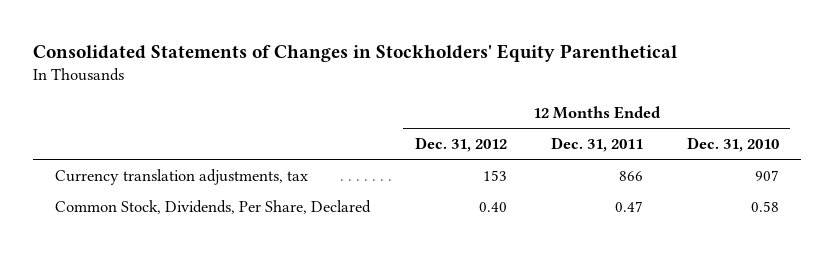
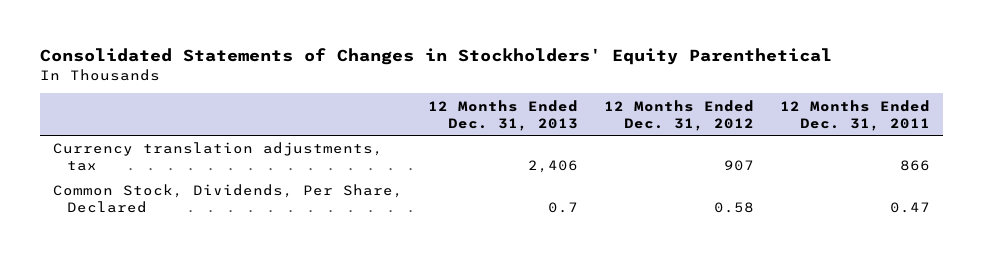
[687,137,780,153] Dec. 31, 2010 -> none
none -> [428,99,579,131] 12 Months Ended Dec. 31, 2013
[482,169,507,181] 153 -> [724,160,755,172] 907
[478,201,507,212] 0.40 -> [714,202,755,214] 0.58

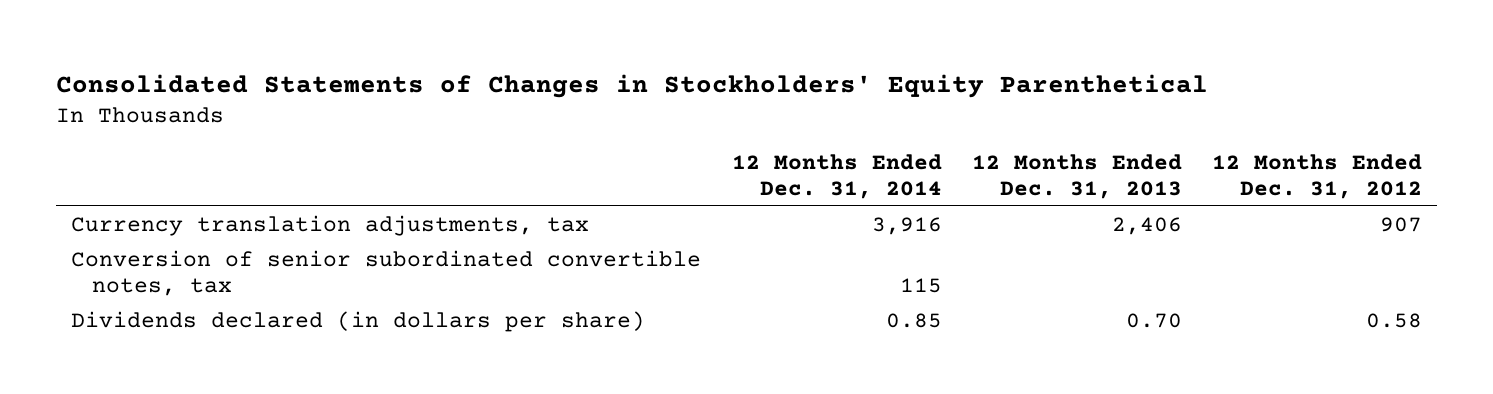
[780,99,931,131] 12 Months Ended Dec. 31, 2011 -> none
none -> [731,153,942,200] 12 Months Ended Dec. 31, 2014
none -> [71,249,702,297] Conversion of senior subordinated convertible notes, tax
[52,184,403,214] Common Stock, Dividends, Per Share, Declared -> [71,310,646,332] Dividends declared (in dollars per share)
[548,202,579,214] 0.7 -> [1125,312,1182,328] 0.70

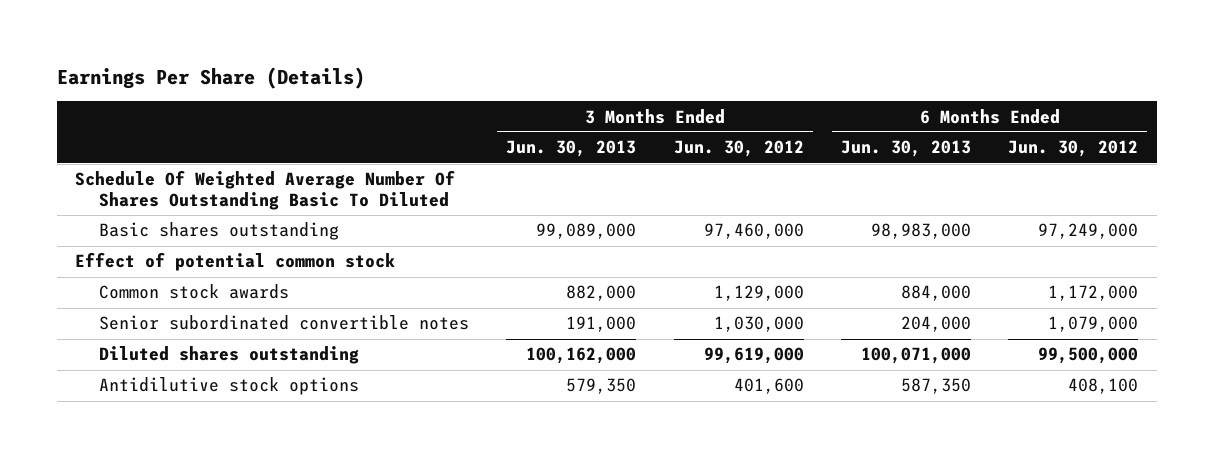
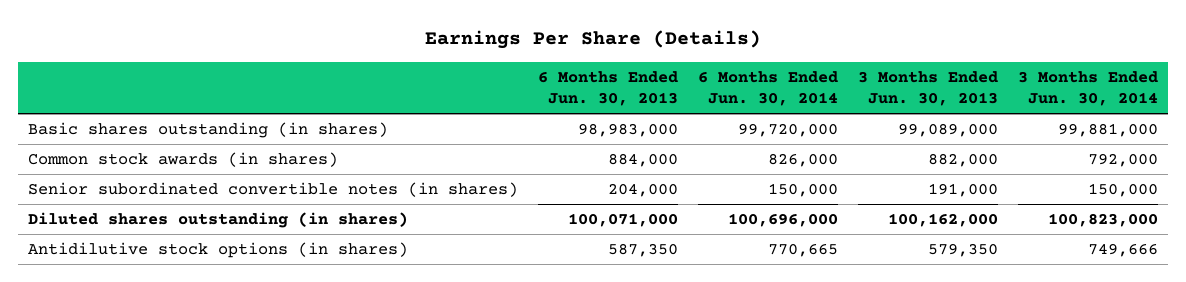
[673,140,804,158] Jun. 30, 2012 -> none
[1008,140,1139,158] Jun. 30, 2012 -> none
none -> [698,70,839,106] 6 Months Ended Jun. 30, 2014
none -> [1018,70,1159,106] 3 Months Ended Jun. 30, 2014
[75,170,456,210] Schedule Of Weighted Average Number Of Shares Outstanding Basic To Diluted -> none
[75,252,396,272] Effect of potential common stock -> none
[99,222,340,241] Basic shares outstanding -> [27,122,388,139] Basic shares outstanding (in shares)
[99,284,290,300] Common stock awards -> [27,152,338,168] Common stock awards (in shares)
[99,315,470,331] Senior subordinated convertible notes -> [27,182,518,198] Senior subordinated convertible notes (in shares)
[99,346,360,365] Diluted shares outstanding -> [27,212,408,229] Diluted shares outstanding (in shares)
[99,377,360,396] Antidilutive stock options -> [27,242,408,259] Antidilutive stock options (in shares)

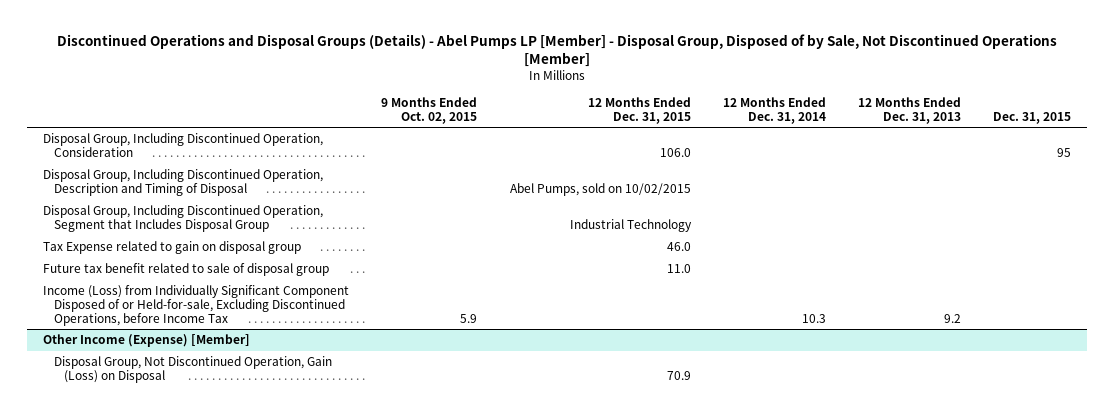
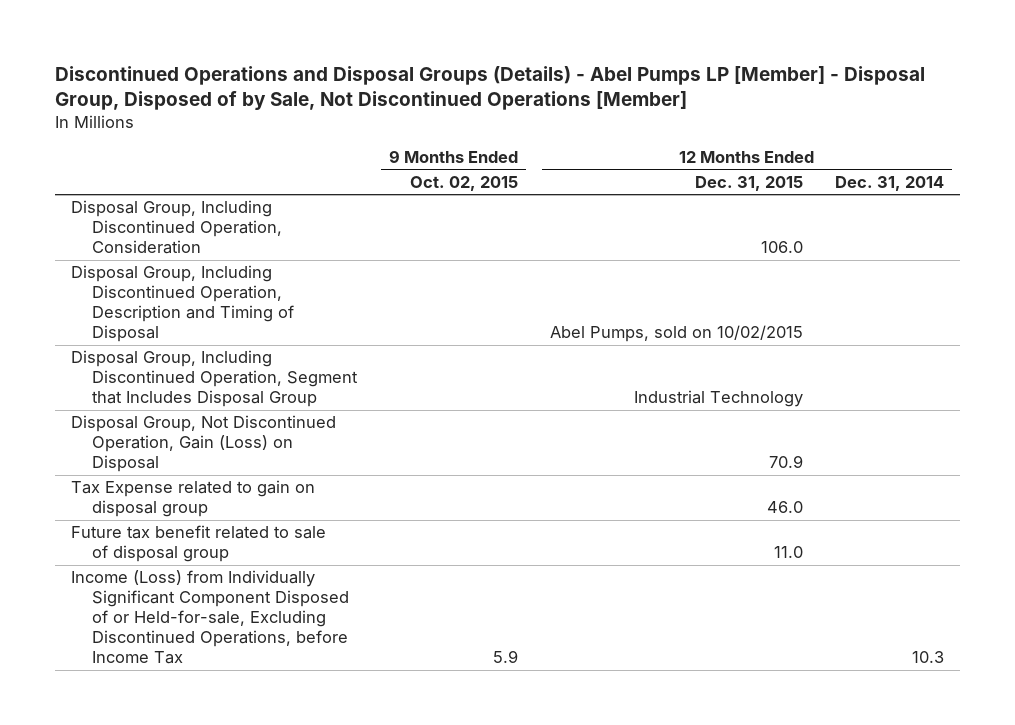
[857,97,961,124] 12 Months Ended Dec. 31, 2013 -> none
[992,111,1071,124] Dec. 31, 2015 -> none
none -> [71,415,337,473] Disposal Group, Not Discontinued Operation, Gain (Loss) on Disposal
[43,334,251,348] Other Income (Expense) [Member] -> none
[53,356,332,384] Disposal Group, Not Discontinued Operation, Gain (Loss) on Disposal -> none

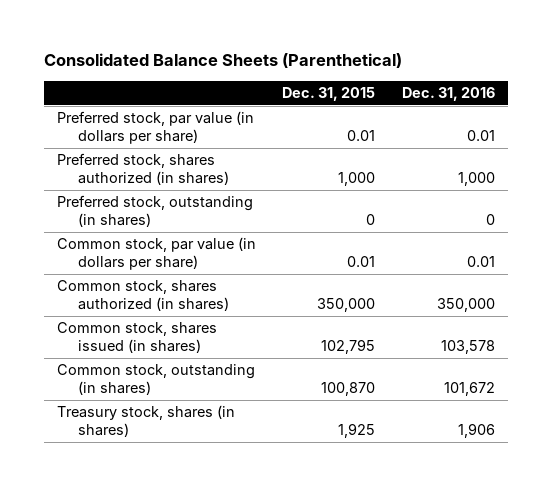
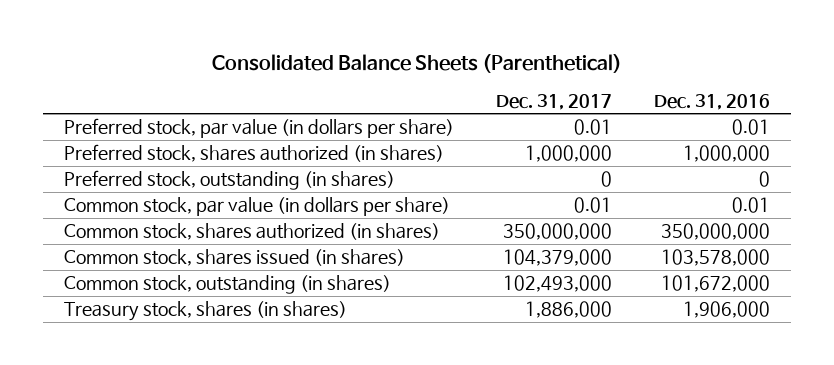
[282,87,376,102] Dec. 31, 2015 -> none
none -> [495,93,612,110] Dec. 31, 2017
[457,172,495,187] 1,000 -> [682,145,770,163] 1,000,000
[436,298,495,313] 350,000 -> [660,223,770,241] 350,000,000
[440,340,495,355] 103,578 -> [660,249,770,267] 103,578,000
[443,382,495,397] 101,672 -> [660,275,770,293] 101,672,000
[457,423,495,439] 1,906 -> [682,301,770,319] 1,906,000

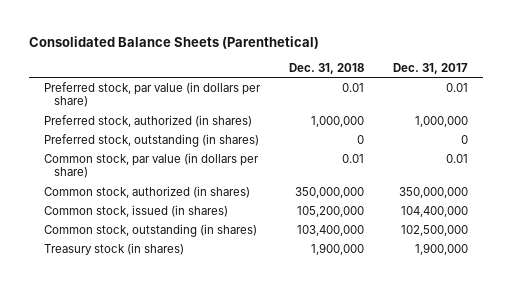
[653,93,770,110] Dec. 31, 2016 -> none
none -> [289,62,365,74] Dec. 31, 2018
[64,144,445,163] Preferred stock, shares authorized (in shares) -> [43,114,252,127] Preferred stock, authorized (in shares)
[64,223,441,241] Common stock, shares authorized (in shares) -> [43,185,250,198] Common stock, authorized (in shares)
[64,249,406,267] Common stock, shares issued (in shares) -> [43,204,228,217] Common stock, issued (in shares)
[502,249,612,267] 104,379,000 -> [401,205,469,217] 104,400,000
[502,275,612,293] 102,493,000 -> [401,224,469,236] 102,500,000
[64,301,348,322] Treasury stock, shares (in shares) -> [43,242,184,255] Treasury stock (in shares)
[524,301,612,319] 1,886,000 -> [415,242,469,255] 1,900,000

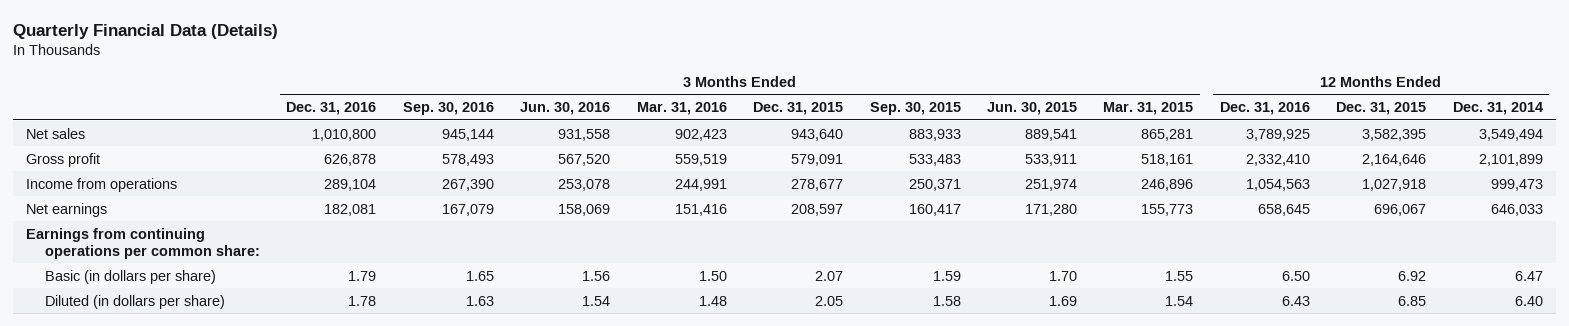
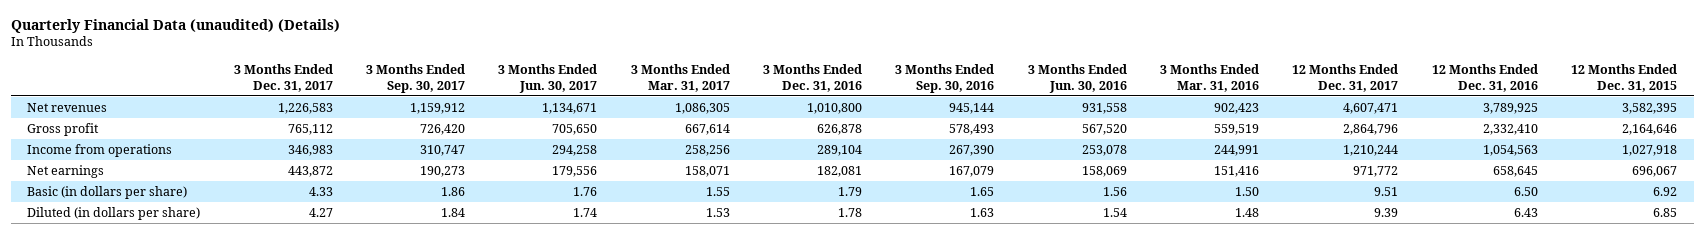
[12,23,278,39] Quarterly Financial Data (Details) -> [10,18,340,33] Quarterly Financial Data (unaudited) (Details)
[753,102,844,116] Dec. 31, 2015 -> none
[869,102,961,116] Sep. 30, 2015 -> none
[986,102,1077,116] Jun. 30, 2015 -> none
[1103,102,1194,116] Mar. 31, 2015 -> none
[1452,102,1543,116] Dec. 31, 2014 -> none
none -> [233,63,333,92] 3 Months Ended Dec. 31, 2017
none -> [365,63,465,93] 3 Months Ended Sep. 30, 2017
none -> [498,63,598,93] 3 Months Ended Jun. 30, 2017
none -> [630,63,730,92] 3 Months Ended Mar. 31, 2017
none -> [1292,63,1399,92] 12 Months Ended Dec. 31, 2017
[26,127,86,139] Net sales -> [27,102,108,112] Net revenues
[26,227,260,259] Earnings from continuing operations per common share: -> none

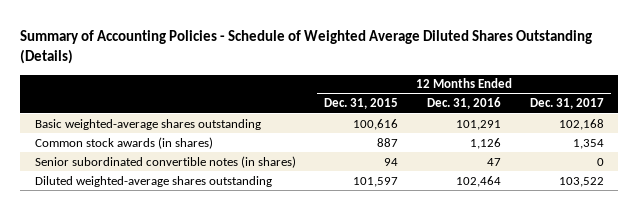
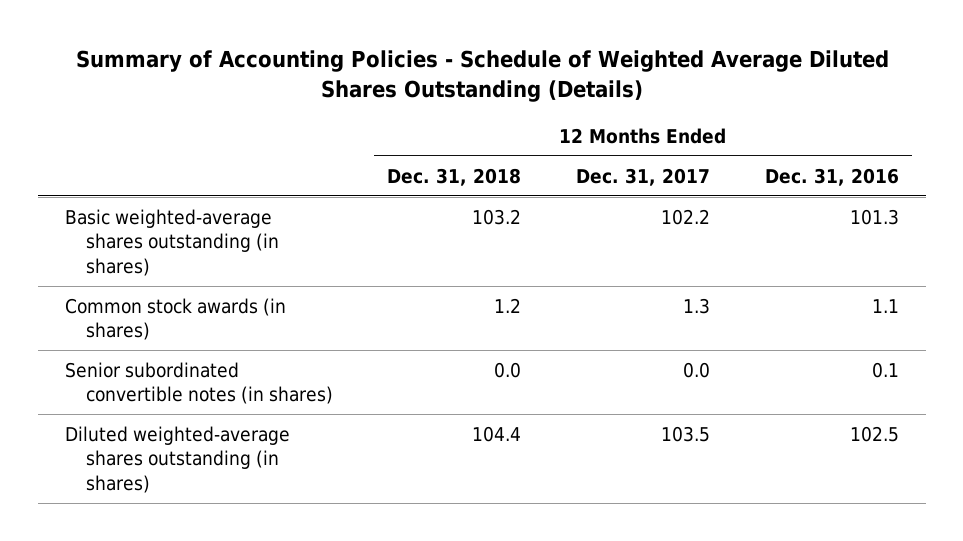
[324,98,399,110] Dec. 31, 2015 -> none
none -> [387,167,522,186] Dec. 31, 2018
[34,118,261,130] Basic weighted-average shares outstanding -> [64,208,279,277] Basic weighted-average shares outstanding (in shares)
[456,119,502,130] 101,291 -> [849,208,899,225] 101.3
[558,118,604,130] 102,168 -> [660,208,710,225] 102.2
[470,137,502,149] 1,126 -> [871,298,899,313] 1.1
[572,138,604,149] 1,354 -> [682,297,710,314] 1.3
[487,157,502,166] 47 -> [871,361,899,378] 0.1
[596,157,604,166] 0 -> [682,361,710,378] 0.0
[34,175,272,187] Diluted weighted-average shares outstanding -> [64,425,290,494] Diluted weighted-average shares outstanding (in shares)
[456,175,502,187] 102,464 -> [849,425,899,442] 102.5
[558,176,604,187] 103,522 -> [660,425,710,442] 103.5

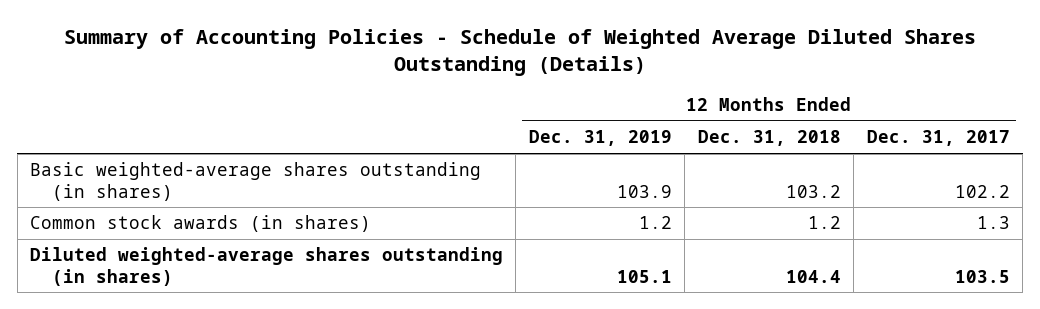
[764,167,899,186] Dec. 31, 2016 -> none
none -> [528,130,672,147] Dec. 31, 2019
[64,361,333,405] Senior subordinated convertible notes (in shares) -> none

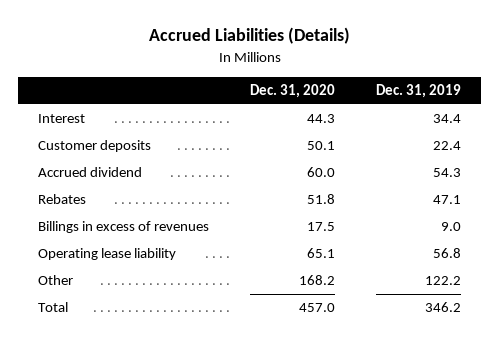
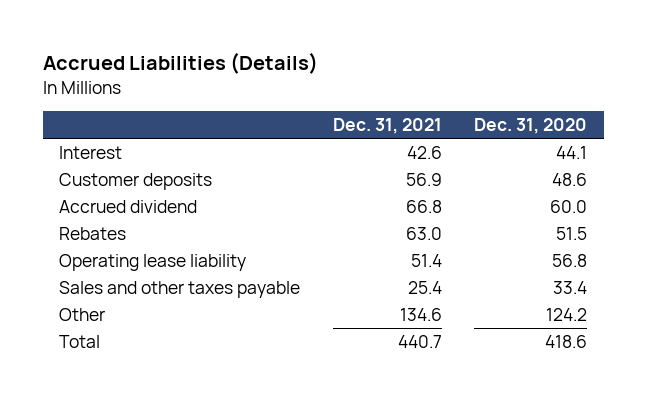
[376,84,462,99] Dec. 31, 2019 -> none
none -> [332,117,442,134] Dec. 31, 2021
[307,114,336,124] 44.3 -> [556,145,588,159] 44.1
[307,141,336,151] 50.1 -> [552,172,588,186] 48.6
[38,221,210,234] Billings in excess of revenues -> none
[307,194,336,205] 51.8 -> [556,226,588,240] 51.5
[307,248,336,259] 65.1 -> [552,253,588,267] 56.8
none -> [59,280,301,298] Sales and other taxes payable
[299,275,336,286] 168.2 -> [546,307,588,321] 124.2
[299,303,336,313] 457.0 -> [545,334,588,348] 418.6

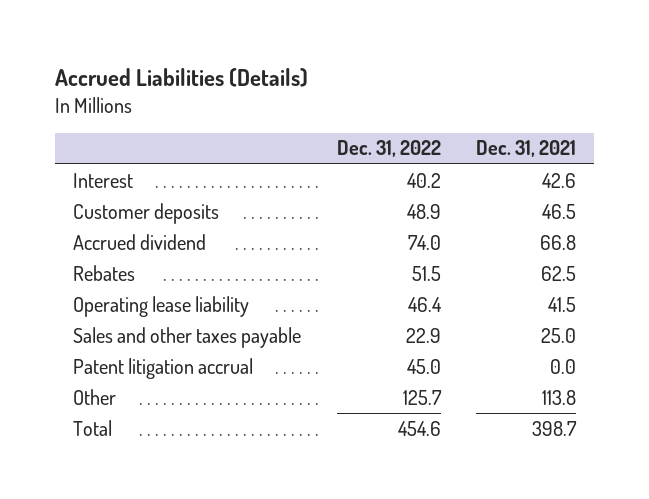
[474,117,588,134] Dec. 31, 2020 -> none
none -> [336,140,441,158] Dec. 31, 2022
[405,172,442,186] 56.9 -> [542,203,577,219] 46.5
[405,226,442,240] 63.0 -> [541,265,577,281] 62.5
[410,253,442,267] 51.4 -> [548,296,577,312] 41.5
[407,280,442,294] 25.4 -> [541,327,577,343] 25.0
none -> [73,357,254,379] Patent litigation accrual
[399,307,442,321] 134.6 -> [542,389,577,405] 113.8
[397,334,442,348] 440.7 -> [532,420,578,436] 398.7

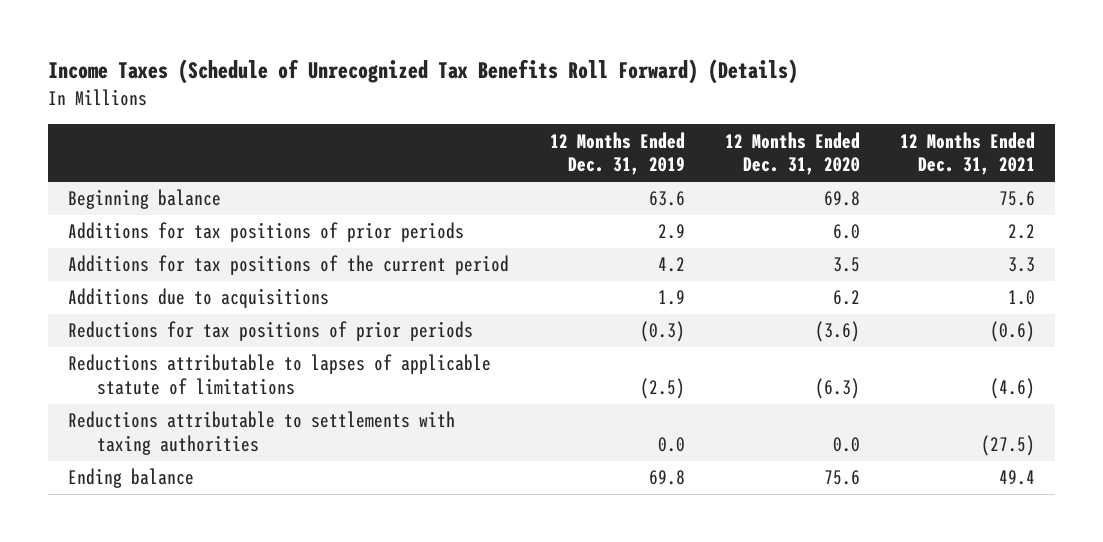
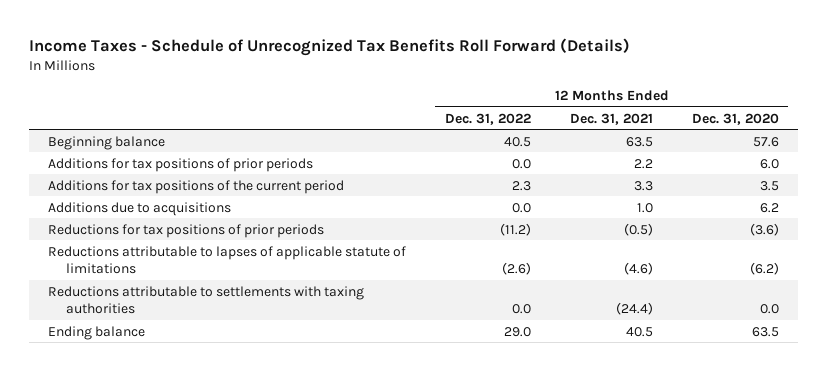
[48,59,799,85] Income Taxes (Schedule of Unrecognized Tax Benefits Roll Forward) (Details) -> [28,37,630,56] Income Taxes - Schedule of Unrecognized Tax Benefits Roll Forward (Details)
[549,131,685,176] 12 Months Ended Dec. 31, 2019 -> none
none -> [445,112,532,125] Dec. 31, 2022
[823,191,860,207] 69.8 -> [752,136,779,147] 57.6
[998,191,1035,207] 75.6 -> [625,136,653,147] 63.5
[989,321,1035,343] (0.6) -> [623,222,653,236] (0.5)
[814,378,860,400] (6.3) -> [749,262,779,276] (6.2)
[980,435,1035,457] (27.5) -> [615,302,653,316] (24.4)
[823,470,860,486] 75.6 -> [751,326,779,337] 63.5
[998,470,1035,486] 49.4 -> [625,326,653,337] 40.5

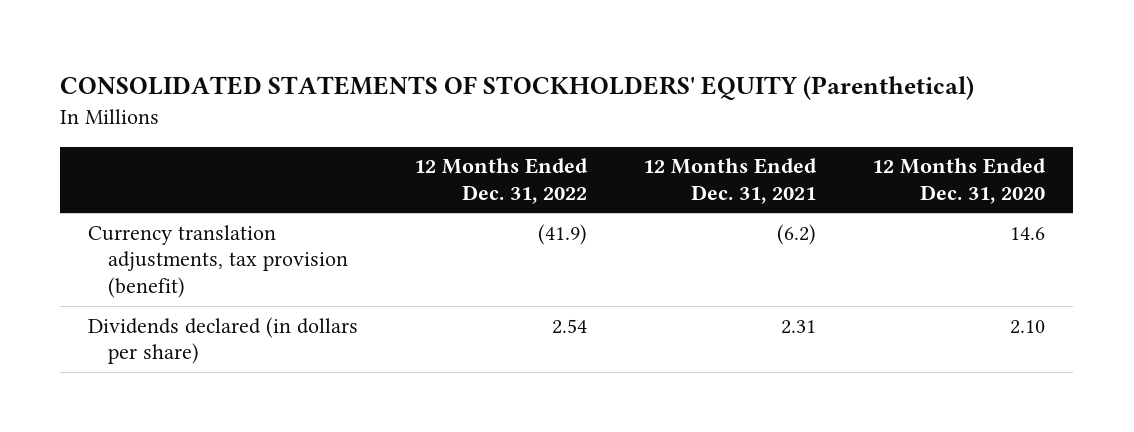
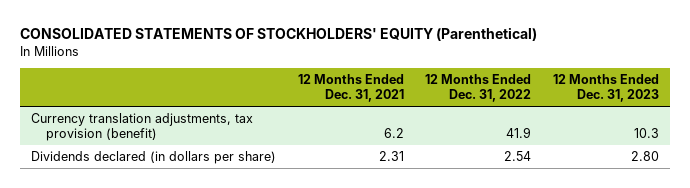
[872,158,1047,205] 12 Months Ended Dec. 31, 2020 -> none
none -> [552,74,659,103] 12 Months Ended Dec. 31, 2023
[538,223,588,245] (41.9) -> [506,126,532,138] 41.9
[777,223,817,245] (6.2) -> [383,127,404,138] 6.2

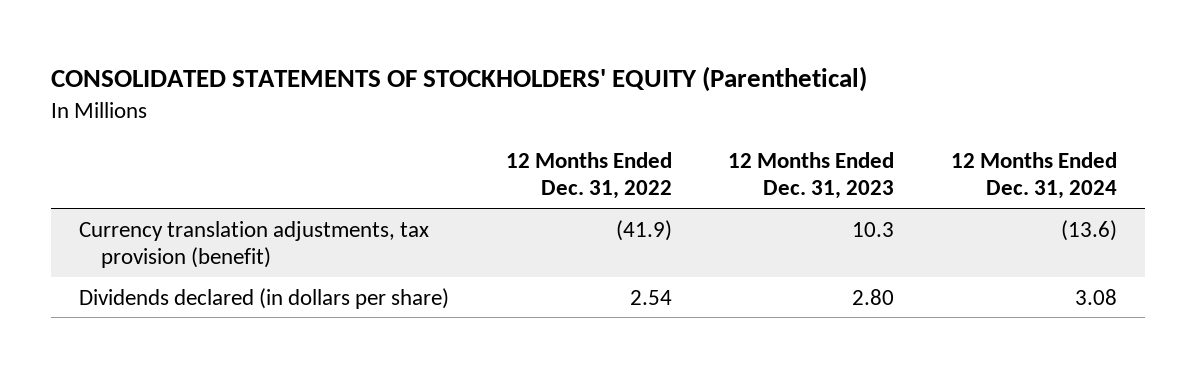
[297,74,404,103] 12 Months Ended Dec. 31, 2021 -> none
none -> [950,152,1117,200] 12 Months Ended Dec. 31, 2024
[506,126,532,138] 41.9 -> [615,219,672,241] (41.9)

